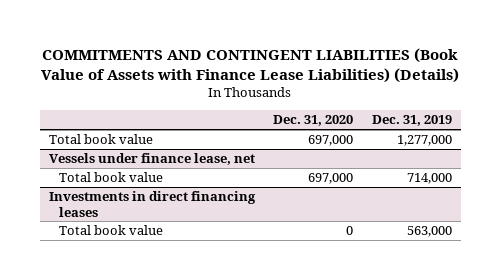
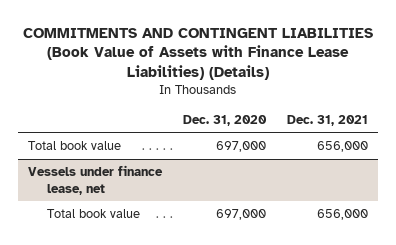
[371,115,452,127] Dec. 31, 2019 -> none
none -> [286,114,368,126] Dec. 31, 2021
[49,191,257,217] Investments in direct financing leases -> none
[58,225,163,236] Total book value -> none

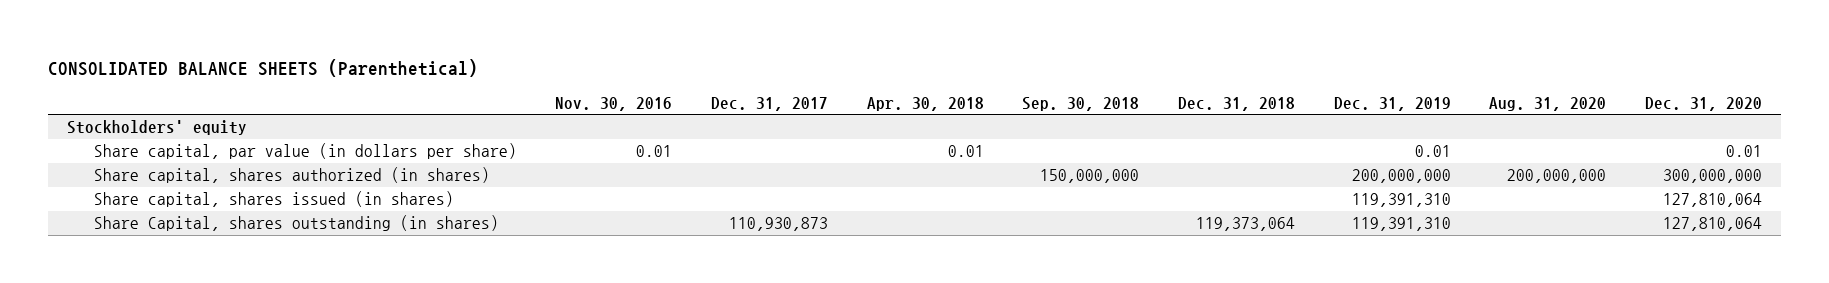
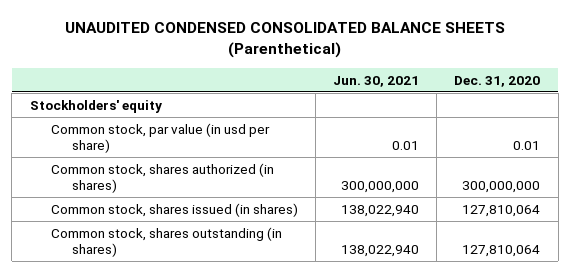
[48,58,479,77] CONSOLIDATED BALANCE SHEETS (Parenthetical) -> [64,22,505,59] UNAUDITED CONDENSED CONSOLIDATED BALANCE SHEETS (Parenthetical)
[555,96,673,111] Nov. 30, 2016 -> none
[710,96,828,111] Dec. 31, 2017 -> none
[866,96,984,111] Apr. 30, 2018 -> none
[1022,96,1140,111] Sep. 30, 2018 -> none
[1177,96,1295,111] Dec. 31, 2018 -> none
[1333,96,1451,111] Dec. 31, 2019 -> none
[1489,96,1607,111] Aug. 31, 2020 -> none
none -> [333,75,420,87] Jun. 30, 2021
[93,143,517,160] Share capital, par value (in dollars per share) -> [50,122,270,153] Common stock, par value (in usd per share)
[93,167,490,184] Share capital, shares authorized (in shares) -> [50,162,274,193] Common stock, shares authorized (in shares)
[93,191,454,208] Share capital, shares issued (in shares) -> [50,202,298,217] Common stock, shares issued (in shares)
[93,215,499,232] Share Capital, shares outstanding (in shares) -> [50,226,282,257] Common stock, shares outstanding (in shares)

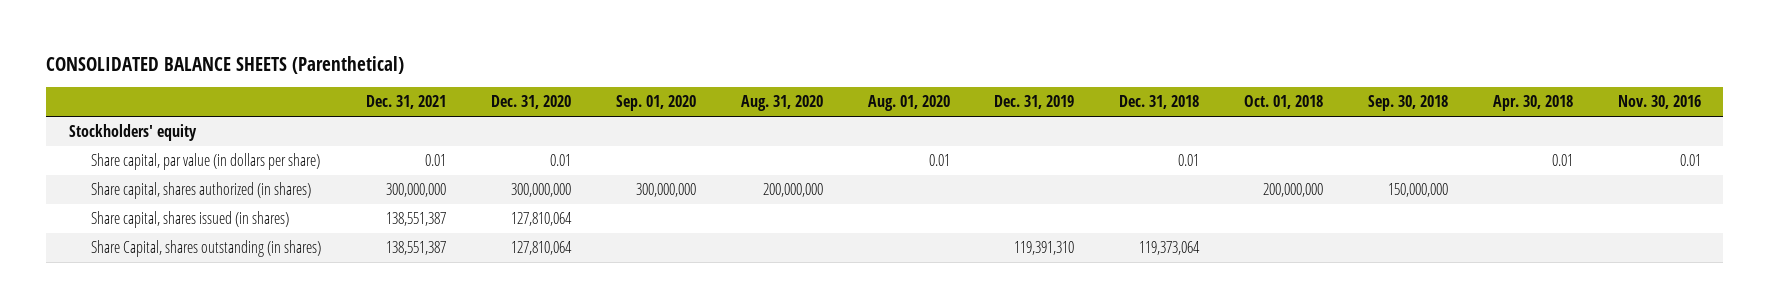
[64,22,505,59] UNAUDITED CONDENSED CONSOLIDATED BALANCE SHEETS (Parenthetical) -> [46,56,405,75] CONSOLIDATED BALANCE SHEETS (Parenthetical)
[333,75,420,87] Jun. 30, 2021 -> none
none -> [366,95,447,110] Dec. 31, 2021
none -> [615,95,696,112] Sep. 01, 2020
none -> [740,95,823,112] Aug. 31, 2020
none -> [867,95,950,112] Aug. 01, 2020
none -> [994,95,1075,110] Dec. 31, 2019
none -> [1119,95,1200,110] Dec. 31, 2018
none -> [1244,95,1324,110] Oct. 01, 2018
none -> [1367,95,1448,112] Sep. 30, 2018
none -> [1492,95,1573,112] Apr. 30, 2018
none -> [1617,95,1701,110] Nov. 30, 2016
[50,122,270,153] Common stock, par value (in usd per share) -> [91,153,321,171] Share capital, par value (in dollars per share)
[50,162,274,193] Common stock, shares authorized (in shares) -> [91,182,312,200] Share capital, shares authorized (in shares)
[50,202,298,217] Common stock, shares issued (in shares) -> [91,211,290,229] Share capital, shares issued (in shares)
[50,226,282,257] Common stock, shares outstanding (in shares) -> [91,240,322,258] Share Capital, shares outstanding (in shares)

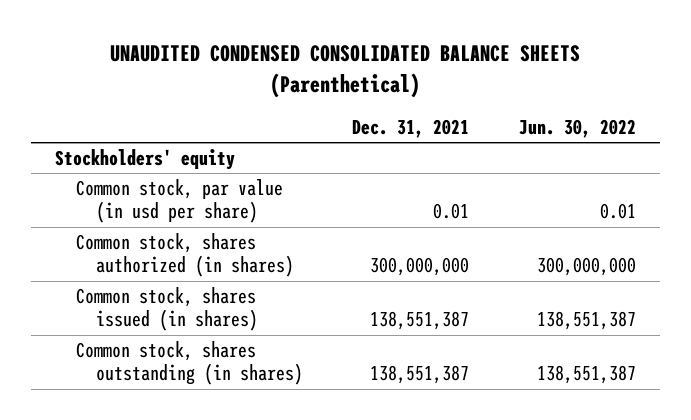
[46,56,405,75] CONSOLIDATED BALANCE SHEETS (Parenthetical) -> [110,45,581,99] UNAUDITED CONDENSED CONSOLIDATED BALANCE SHEETS (Parenthetical)
[490,95,571,110] Dec. 31, 2020 -> none
[615,95,696,112] Sep. 01, 2020 -> none
[740,95,823,112] Aug. 31, 2020 -> none
[867,95,950,112] Aug. 01, 2020 -> none
[994,95,1075,110] Dec. 31, 2019 -> none
[1119,95,1200,110] Dec. 31, 2018 -> none
[1244,95,1324,110] Oct. 01, 2018 -> none
[1367,95,1448,112] Sep. 30, 2018 -> none
[1492,95,1573,112] Apr. 30, 2018 -> none
[1617,95,1701,110] Nov. 30, 2016 -> none
none -> [518,118,636,138] Jun. 30, 2022
[91,153,321,171] Share capital, par value (in dollars per share) -> [75,179,283,224] Common stock, par value (in usd per share)
[91,182,312,200] Share capital, shares authorized (in shares) -> [75,233,295,278] Common stock, shares authorized (in shares)
[91,211,290,229] Share capital, shares issued (in shares) -> [75,287,259,332] Common stock, shares issued (in shares)
[91,240,322,258] Share Capital, shares outstanding (in shares) -> [75,341,304,386] Common stock, shares outstanding (in shares)

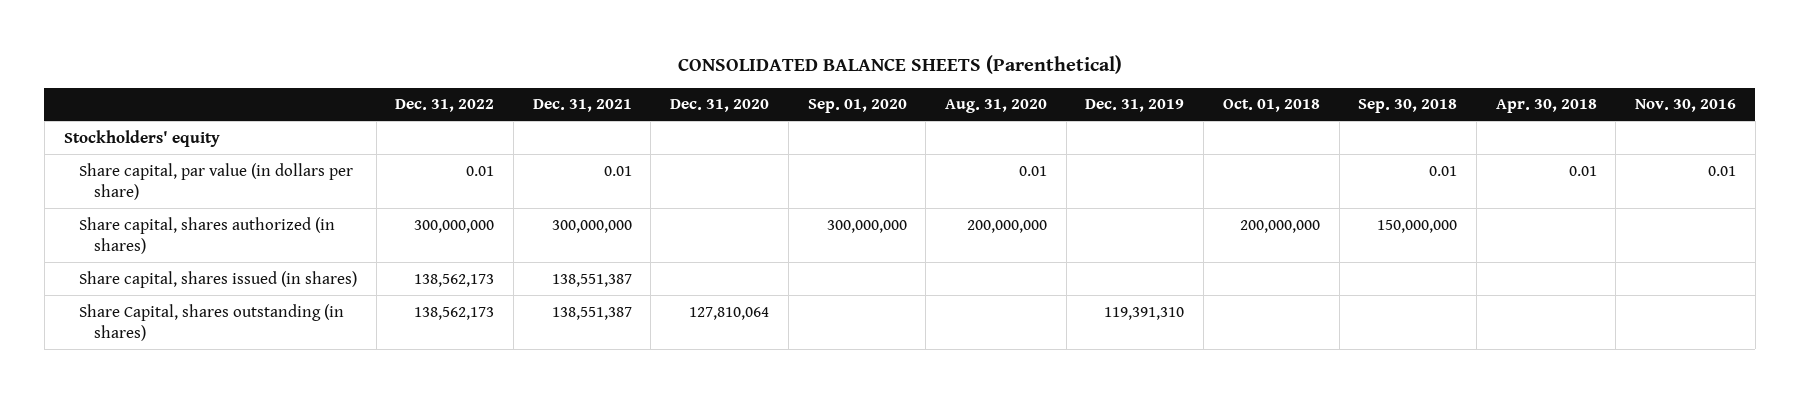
[110,45,581,99] UNAUDITED CONDENSED CONSOLIDATED BALANCE SHEETS (Parenthetical) -> [677,54,1122,74] CONSOLIDATED BALANCE SHEETS (Parenthetical)
[518,118,636,138] Jun. 30, 2022 -> none
none -> [395,99,495,113] Dec. 31, 2022
none -> [670,99,770,113] Dec. 31, 2020
none -> [807,99,907,114] Sep. 01, 2020
none -> [944,99,1047,114] Aug. 31, 2020
none -> [1085,99,1185,113] Dec. 31, 2019
none -> [1222,99,1320,113] Oct. 01, 2018
none -> [1358,99,1458,114] Sep. 30, 2018
none -> [1495,99,1597,114] Apr. 30, 2018
none -> [1635,99,1737,113] Nov. 30, 2016
[75,179,283,224] Common stock, par value (in usd per share) -> [78,162,353,200] Share capital, par value (in dollars per share)
[75,233,295,278] Common stock, shares authorized (in shares) -> [78,216,335,254] Share capital, shares authorized (in shares)
[75,287,259,332] Common stock, shares issued (in shares) -> [78,270,357,288] Share capital, shares issued (in shares)
[75,341,304,386] Common stock, shares outstanding (in shares) -> [78,303,344,341] Share Capital, shares outstanding (in shares)

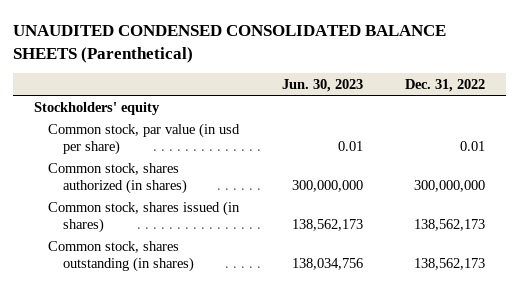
[677,54,1122,74] CONSOLIDATED BALANCE SHEETS (Parenthetical) -> [13,24,447,63] UNAUDITED CONDENSED CONSOLIDATED BALANCE SHEETS (Parenthetical)
[532,99,632,113] Dec. 31, 2021 -> none
[670,99,770,113] Dec. 31, 2020 -> none
[807,99,907,114] Sep. 01, 2020 -> none
[944,99,1047,114] Aug. 31, 2020 -> none
[1085,99,1185,113] Dec. 31, 2019 -> none
[1222,99,1320,113] Oct. 01, 2018 -> none
[1358,99,1458,114] Sep. 30, 2018 -> none
[1495,99,1597,114] Apr. 30, 2018 -> none
[1635,99,1737,113] Nov. 30, 2016 -> none
none -> [281,79,363,93] Jun. 30, 2023
[78,162,353,200] Share capital, par value (in dollars per share) -> [48,122,241,155] Common stock, par value (in usd per share)
[78,216,335,254] Share capital, shares authorized (in shares) -> [48,162,187,194] Common stock, shares authorized (in shares)
[78,270,357,288] Share capital, shares issued (in shares) -> [48,200,241,233] Common stock, shares issued (in shares)
[78,303,344,341] Share Capital, shares outstanding (in shares) -> [48,240,194,272] Common stock, shares outstanding (in shares)

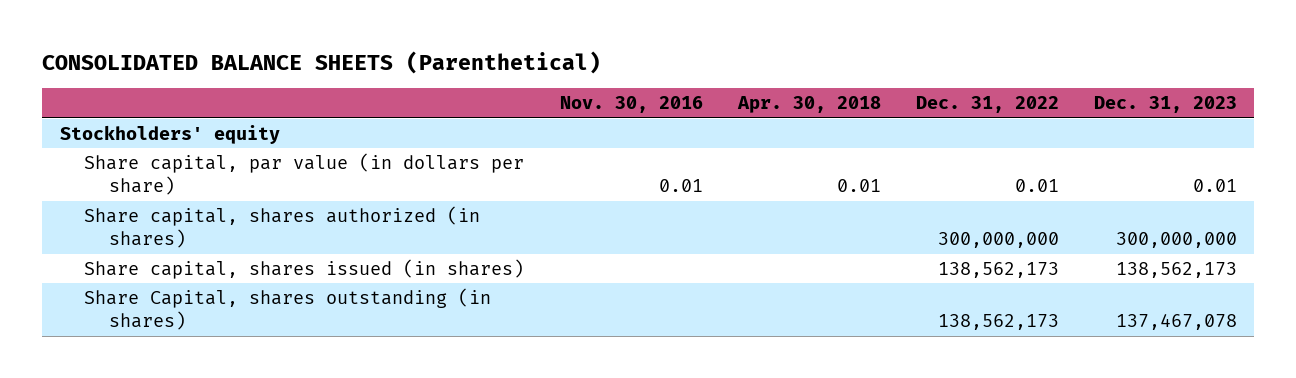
[13,24,447,63] UNAUDITED CONDENSED CONSOLIDATED BALANCE SHEETS (Parenthetical) -> [42,51,602,75] CONSOLIDATED BALANCE SHEETS (Parenthetical)
[281,79,363,93] Jun. 30, 2023 -> none
none -> [559,96,703,114] Nov. 30, 2016
none -> [736,96,881,114] Apr. 30, 2018
none -> [1093,96,1237,114] Dec. 31, 2023
[48,122,241,155] Common stock, par value (in usd per share) -> [84,153,525,196] Share capital, par value (in dollars per share)
[48,162,187,194] Common stock, shares authorized (in shares) -> [84,206,481,249] Share capital, shares authorized (in shares)
[48,200,241,233] Common stock, shares issued (in shares) -> [84,259,525,280] Share capital, shares issued (in shares)
[48,240,194,272] Common stock, shares outstanding (in shares) -> [84,288,492,331] Share Capital, shares outstanding (in shares)

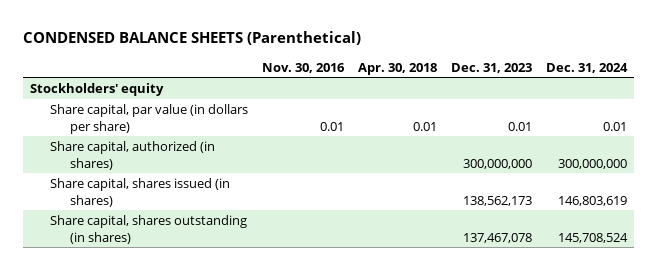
[42,51,602,75] CONSOLIDATED BALANCE SHEETS (Parenthetical) -> [22,31,361,46] CONDENSED BALANCE SHEETS (Parenthetical)
[915,96,1059,114] Dec. 31, 2022 -> none
none -> [546,62,629,73] Dec. 31, 2024
[84,206,481,249] Share capital, shares authorized (in shares) -> [49,141,215,170] Share capital, authorized (in shares)
[84,288,492,331] Share Capital, shares outstanding (in shares) -> [49,215,247,244] Share capital, shares outstanding (in shares)

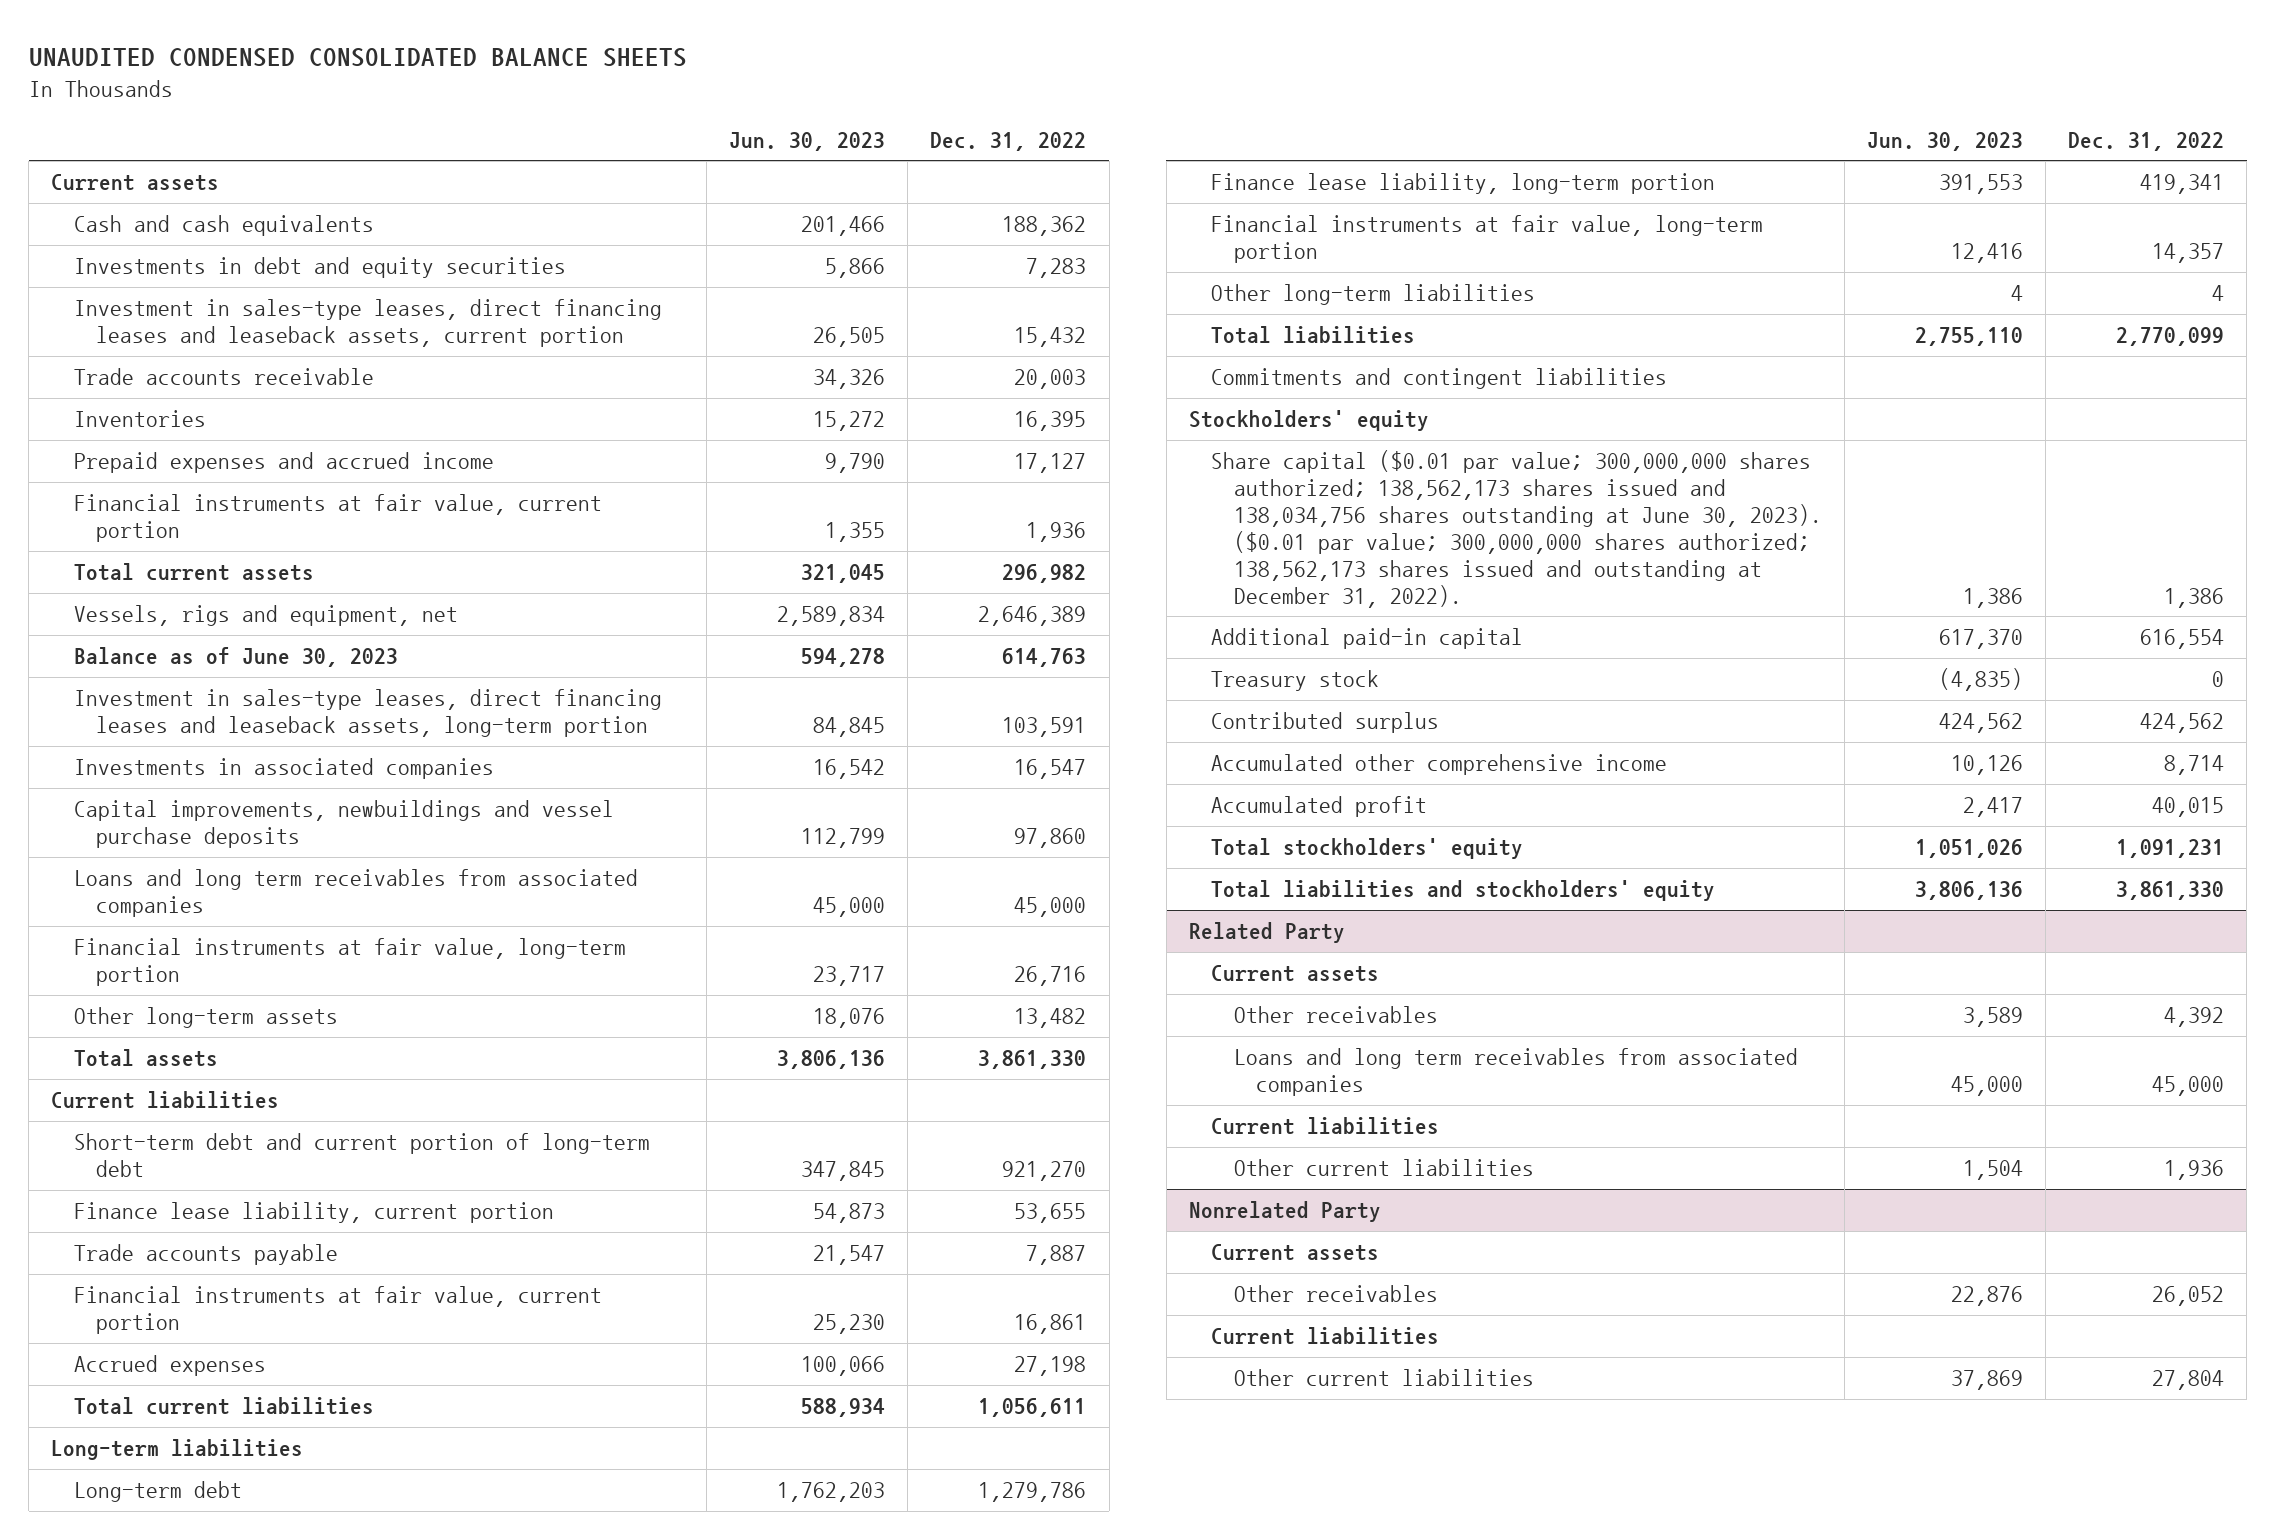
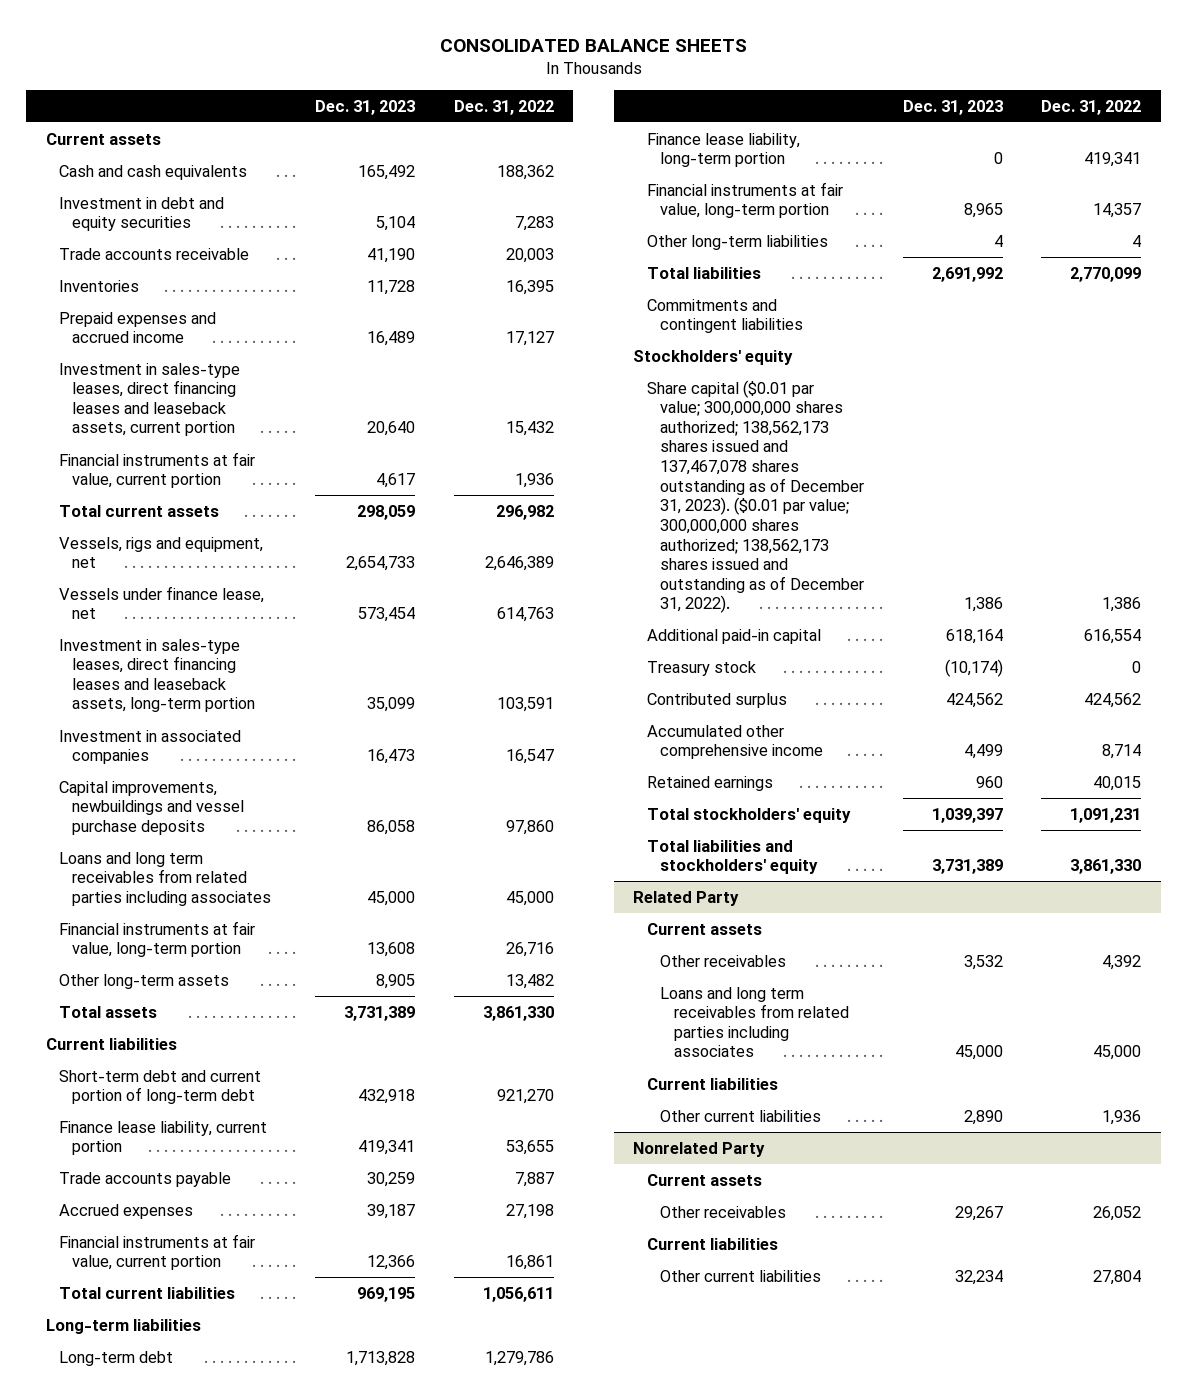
[28,47,687,67] UNAUDITED CONDENSED CONSOLIDATED BALANCE SHEETS -> [439,38,747,52] CONSOLIDATED BALANCE SHEETS
[729,131,886,151] Jun. 30, 2023 -> none
none -> [315,99,416,115] Dec. 31, 2023
[73,257,566,279] Investments in debt and equity securities -> [58,196,224,232] Investment in debt and equity securities
[73,299,662,348] Investment in sales-type leases, direct financing leases and leaseback assets, current portion -> [58,362,240,437] Investment in sales-type leases, direct financing leases and leaseback assets, current portion
[73,647,398,668] Balance as of June 30, 2023 -> [58,585,264,620] Vessels under finance lease, net
[73,758,494,780] Investments in associated companies -> [58,729,241,765] Investment in associated companies
[73,869,638,918] Loans and long term receivables from associated companies -> [58,851,272,906] Loans and long term receivables from related parties including associates
[73,1286,602,1335] Financial instruments at fair value, current portion -> [58,1233,255,1271] Financial instruments at fair value, current portion
[1211,450,1822,608] Share capital ($0.01 par value; 300,000,000 shares authorized; 138,562,173 shares issued and 138,034,756 shares outstanding at June 30, 2023). ($0.01 par value; 300,000,000 shares authorized; 138,562,173 shares issued and outstanding at December 31, 2022). -> [646,379,865,614] Share capital ($0.01 par value; 300,000,000 shares authorized; 138,562,173 shares issued and 137,467,078 shares outstanding as of December 31, 2023). ($0.01 par value; 300,000,000 shares authorized; 138,562,173 shares issued and outstanding as of December 31, 2022).
[1211,796,1428,818] Accumulated profit -> [646,775,773,791] Retained earnings
[1233,1048,1798,1097] Loans and long term receivables from associated companies -> [660,986,849,1058] Loans and long term receivables from related parties including associates

